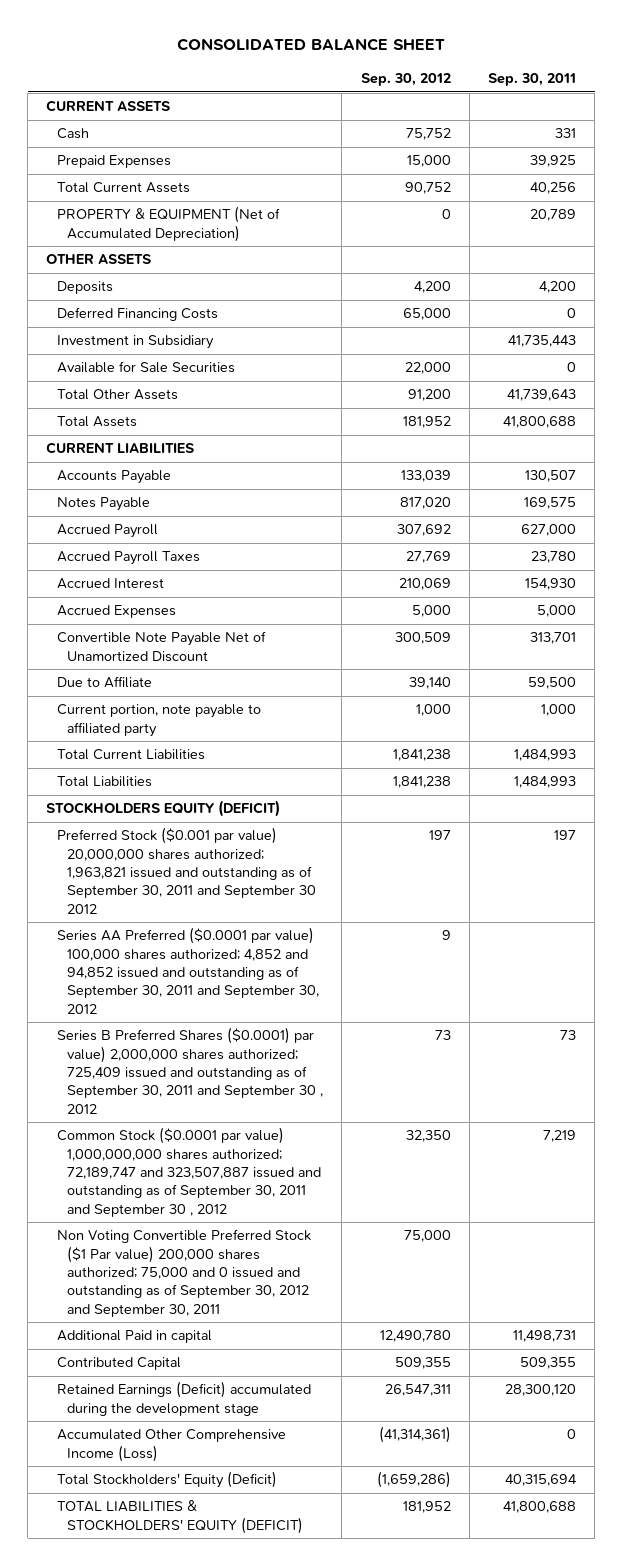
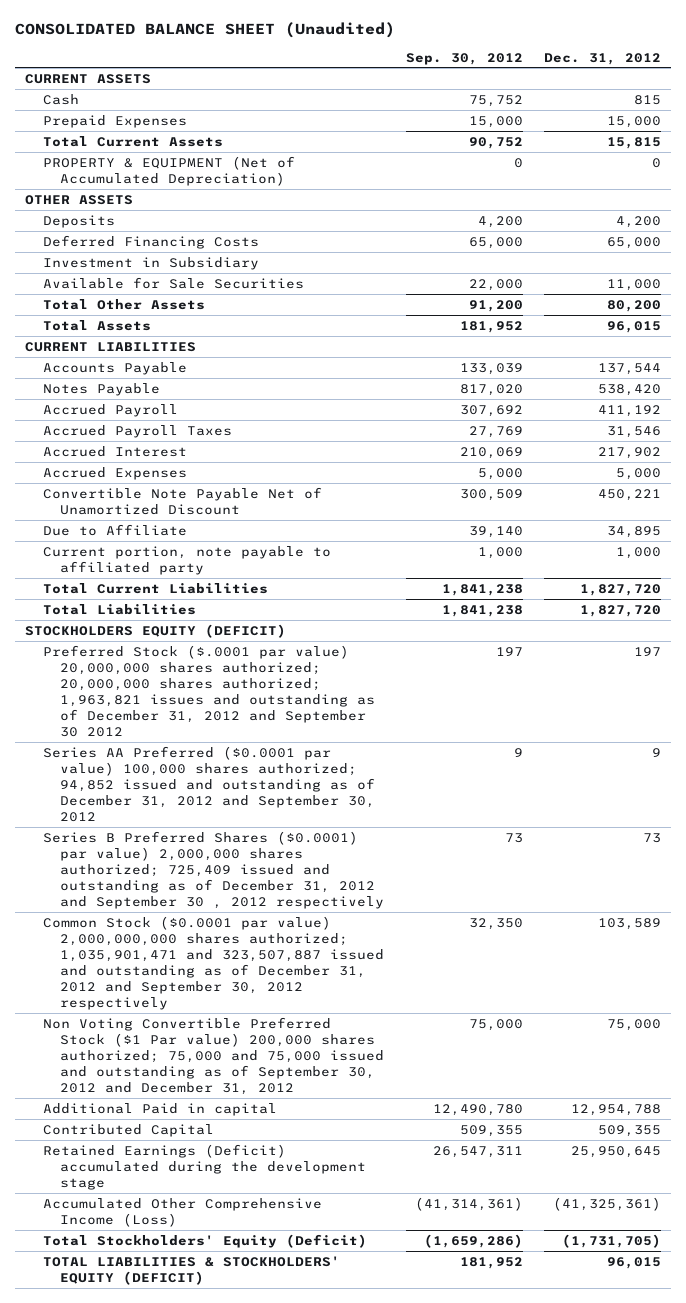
[177,38,446,52] CONSOLIDATED BALANCE SHEET -> [14,22,395,39] CONSOLIDATED BALANCE SHEET (Unaudited)
[488,72,577,86] Sep. 30, 2011 -> none
none -> [543,52,661,65] Dec. 31, 2012
[56,827,317,914] Preferred Stock ($0.001 par value) 20,000,000 shares authorized; 1,963,821 issued and outstanding as of September 30, 2011 and September 30 2012 -> [42,644,376,737] Preferred Stock ($.0001 par value) 20,000,000 shares authorized; 20,000,000 shares authorized; 1,963,821 issues and outstanding as of December 31, 2012 and September 30 2012
[56,927,320,1014] Series AA Preferred ($0.0001 par value) 100,000 shares authorized; 4,852 and 94,852 issued and outstanding as of September 30, 2011 and September 30, 2012 -> [42,745,376,822] Series AA Preferred ($0.0001 par value) 100,000 shares authorized; 94,852 issued and outstanding as of December 31, 2012 and September 30, 2012
[56,1027,324,1114] Series B Preferred Shares ($0.0001) par value) 2,000,000 shares authorized; 725,409 issued and outstanding as of September 30, 2011 and September 30 , 2012 -> [42,830,385,909] Series B Preferred Shares ($0.0001) par value) 2,000,000 shares authorized; 725,409 issued and outstanding as of December 31, 2012 and September 30 , 2012 respectively
[56,1127,322,1217] Common Stock ($0.0001 par value) 1,000,000,000 shares authorized; 72,189,747 and 323,507,887 issued and outstanding as of September 30, 2011 and September 30 , 2012 -> [42,915,385,1010] Common Stock ($0.0001 par value) 2,000,000,000 shares authorized; 1,035,901,471 and 323,507,887 issued and outstanding as of December 31, 2012 and September 30, 2012 respectively
[56,1229,311,1317] Non Voting Convertible Preferred Stock ($1 Par value) 200,000 shares authorized; 75,000 and 0 issued and outstanding as of September 30, 2012 and September 30, 2011 -> [42,1016,385,1095] Non Voting Convertible Preferred Stock ($1 Par value) 200,000 shares authorized; 75,000 and 75,000 issued and outstanding as of September 30, 2012 and December 31, 2012

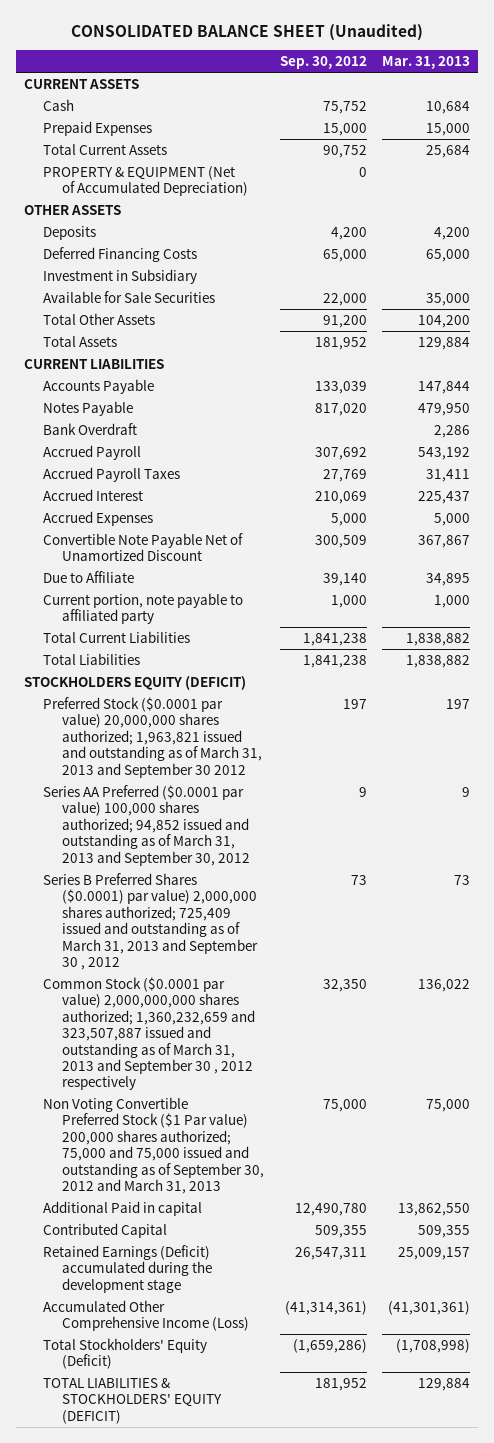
[543,52,661,65] Dec. 31, 2012 -> none
none -> [382,56,471,70] Mar. 31, 2013
none -> [42,422,137,435] Bank Overdraft
[42,644,376,737] Preferred Stock ($.0001 par value) 20,000,000 shares authorized; 20,000,000 shares authorized; 1,963,821 issues and outstanding as of December 31, 2012 and September 30 2012 -> [42,696,263,778] Preferred Stock ($0.0001 par value) 20,000,000 shares authorized; 1,963,821 issued and outstanding as of March 31, 2013 and September 30 2012
[42,745,376,822] Series AA Preferred ($0.0001 par value) 100,000 shares authorized; 94,852 issued and outstanding as of December 31, 2012 and September 30, 2012 -> [42,784,251,866] Series AA Preferred ($0.0001 par value) 100,000 shares authorized; 94,852 issued and outstanding as of March 31, 2013 and September 30, 2012
[42,830,385,909] Series B Preferred Shares ($0.0001) par value) 2,000,000 shares authorized; 725,409 issued and outstanding as of December 31, 2012 and September 30 , 2012 respectively -> [42,872,259,970] Series B Preferred Shares ($0.0001) par value) 2,000,000 shares authorized; 725,409 issued and outstanding as of March 31, 2013 and September 30 , 2012
[42,915,385,1010] Common Stock ($0.0001 par value) 2,000,000,000 shares authorized; 1,035,901,471 and 323,507,887 issued and outstanding as of December 31, 2012 and September 30, 2012 respectively -> [42,976,256,1091] Common Stock ($0.0001 par value) 2,000,000,000 shares authorized; 1,360,232,659 and 323,507,887 issued and outstanding as of March 31, 2013 and September 30 , 2012 respectively
[42,1016,385,1095] Non Voting Convertible Preferred Stock ($1 Par value) 200,000 shares authorized; 75,000 and 75,000 issued and outstanding as of September 30, 2012 and December 31, 2012 -> [42,1096,265,1194] Non Voting Convertible Preferred Stock ($1 Par value) 200,000 shares authorized; 75,000 and 75,000 issued and outstanding as of September 30, 2012 and March 31, 2013

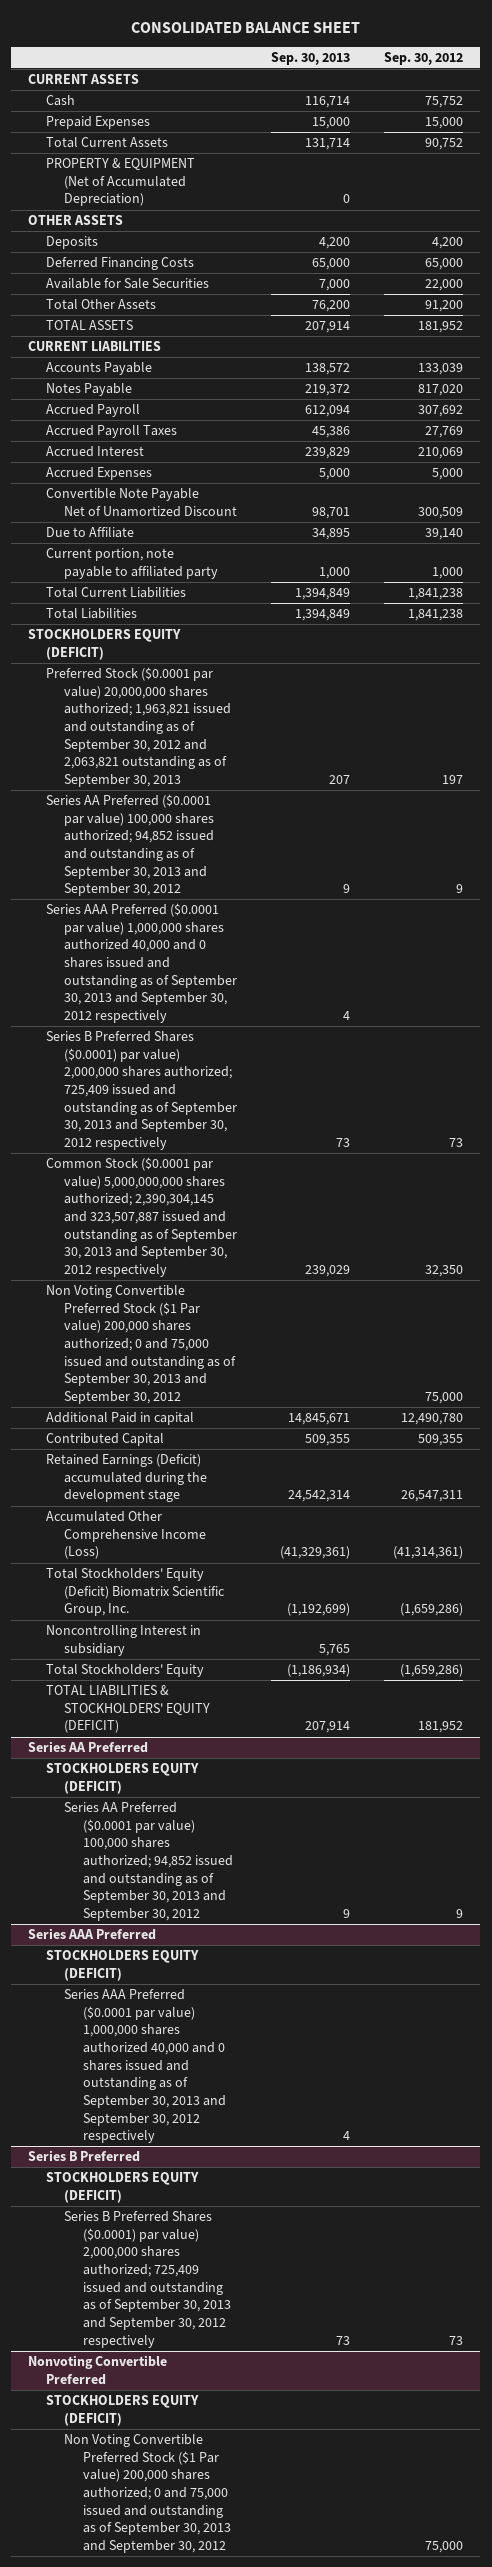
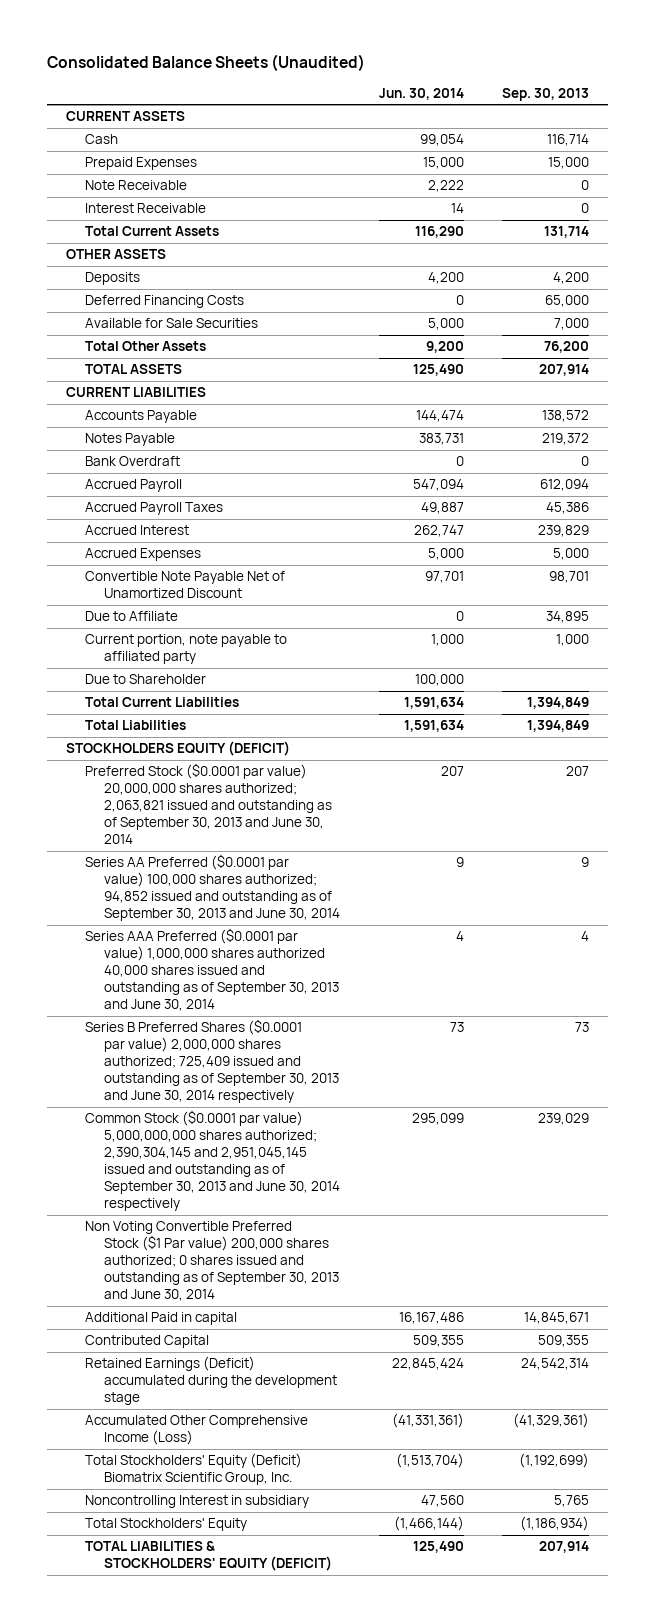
[130,21,360,33] CONSOLIDATED BALANCE SHEET -> [47,54,366,72] Consolidated Balance Sheets (Unaudited)
[384,51,464,65] Sep. 30, 2012 -> none
none -> [378,88,464,101] Jun. 30, 2014
none -> [85,180,188,191] Note Receivable
none -> [85,203,207,214] Interest Receivable
[46,158,196,207] PROPERTY & EQUIPMENT (Net of Accumulated Depreciation) -> none
none -> [85,456,181,467] Bank Overdraft
none -> [85,674,207,685] Due to Shareholder
[46,667,232,788] Preferred Stock ($0.0001 par value) 20,000,000 shares authorized; 1,963,821 issued and outstanding as of September 30, 2012 and 2,063,821 outstanding as of September 30, 2013 -> [85,763,333,845] Preferred Stock ($0.0001 par value) 20,000,000 shares authorized; 2,063,821 issued and outstanding as of September 30, 2013 and June 30, 2014
[46,794,215,897] Series AA Preferred ($0.0001 par value) 100,000 shares authorized; 94,852 issued and outstanding as of September 30, 2013 and September 30, 2012 -> [85,854,341,922] Series AA Preferred ($0.0001 par value) 100,000 shares authorized; 94,852 issued and outstanding as of September 30, 2013 and June 30, 2014
[46,903,238,1024] Series AAA Preferred ($0.0001 par value) 1,000,000 shares authorized 40,000 and 0 shares issued and outstanding as of September 30, 2013 and September 30, 2012 respectively -> [85,928,340,1012] Series AAA Preferred ($0.0001 par value) 1,000,000 shares authorized 40,000 shares issued and outstanding as of September 30, 2013 and June 30, 2014
[46,1031,238,1151] Series B Preferred Shares ($0.0001) par value) 2,000,000 shares authorized; 725,409 issued and outstanding as of September 30, 2013 and September 30, 2012 respectively -> [85,1019,340,1104] Series B Preferred Shares ($0.0001 par value) 2,000,000 shares authorized; 725,409 issued and outstanding as of September 30, 2013 and June 30, 2014 respectively
[46,1157,238,1278] Common Stock ($0.0001 par value) 5,000,000,000 shares authorized; 2,390,304,145 and 323,507,887 issued and outstanding as of September 30, 2013 and September 30, 2012 respectively -> [85,1110,341,1212] Common Stock ($0.0001 par value) 5,000,000,000 shares authorized; 2,390,304,145 and 2,951,045,145 issued and outstanding as of September 30, 2013 and June 30, 2014 respectively
[46,1285,237,1405] Non Voting Convertible Preferred Stock ($1 Par value) 200,000 shares authorized; 0 and 75,000 issued and outstanding as of September 30, 2013 and September 30, 2012 -> [85,1221,340,1302] Non Voting Convertible Preferred Stock ($1 Par value) 200,000 shares authorized; 0 shares issued and outstanding as of September 30, 2013 and June 30, 2014
[28,1741,149,1754] Series AA Preferred -> none
[46,1763,200,1794] STOCKHOLDERS EQUITY (DEFICIT) -> none
[64,1802,233,1922] Series AA Preferred ($0.0001 par value) 100,000 shares authorized; 94,852 issued and outstanding as of September 30, 2013 and September 30, 2012 -> none
[28,1928,157,1941] Series AAA Preferred -> none
[46,1950,200,1981] STOCKHOLDERS EQUITY (DEFICIT) -> none
[64,1989,226,2144] Series AAA Preferred ($0.0001 par value) 1,000,000 shares authorized 40,000 and 0 shares issued and outstanding as of September 30, 2013 and September 30, 2012 respectively -> none
[28,2150,141,2163] Series B Preferred -> none
[46,2172,200,2203] STOCKHOLDERS EQUITY (DEFICIT) -> none
[64,2211,231,2348] Series B Preferred Shares ($0.0001) par value) 2,000,000 shares authorized; 725,409 issued and outstanding as of September 30, 2013 and September 30, 2012 respectively -> none
[28,2355,168,2385] Nonvoting Convertible Preferred -> none
[46,2395,200,2426] STOCKHOLDERS EQUITY (DEFICIT) -> none
[64,2434,231,2554] Non Voting Convertible Preferred Stock ($1 Par value) 200,000 shares authorized; 0 and 75,000 issued and outstanding as of September 30, 2013 and September 30, 2012 -> none

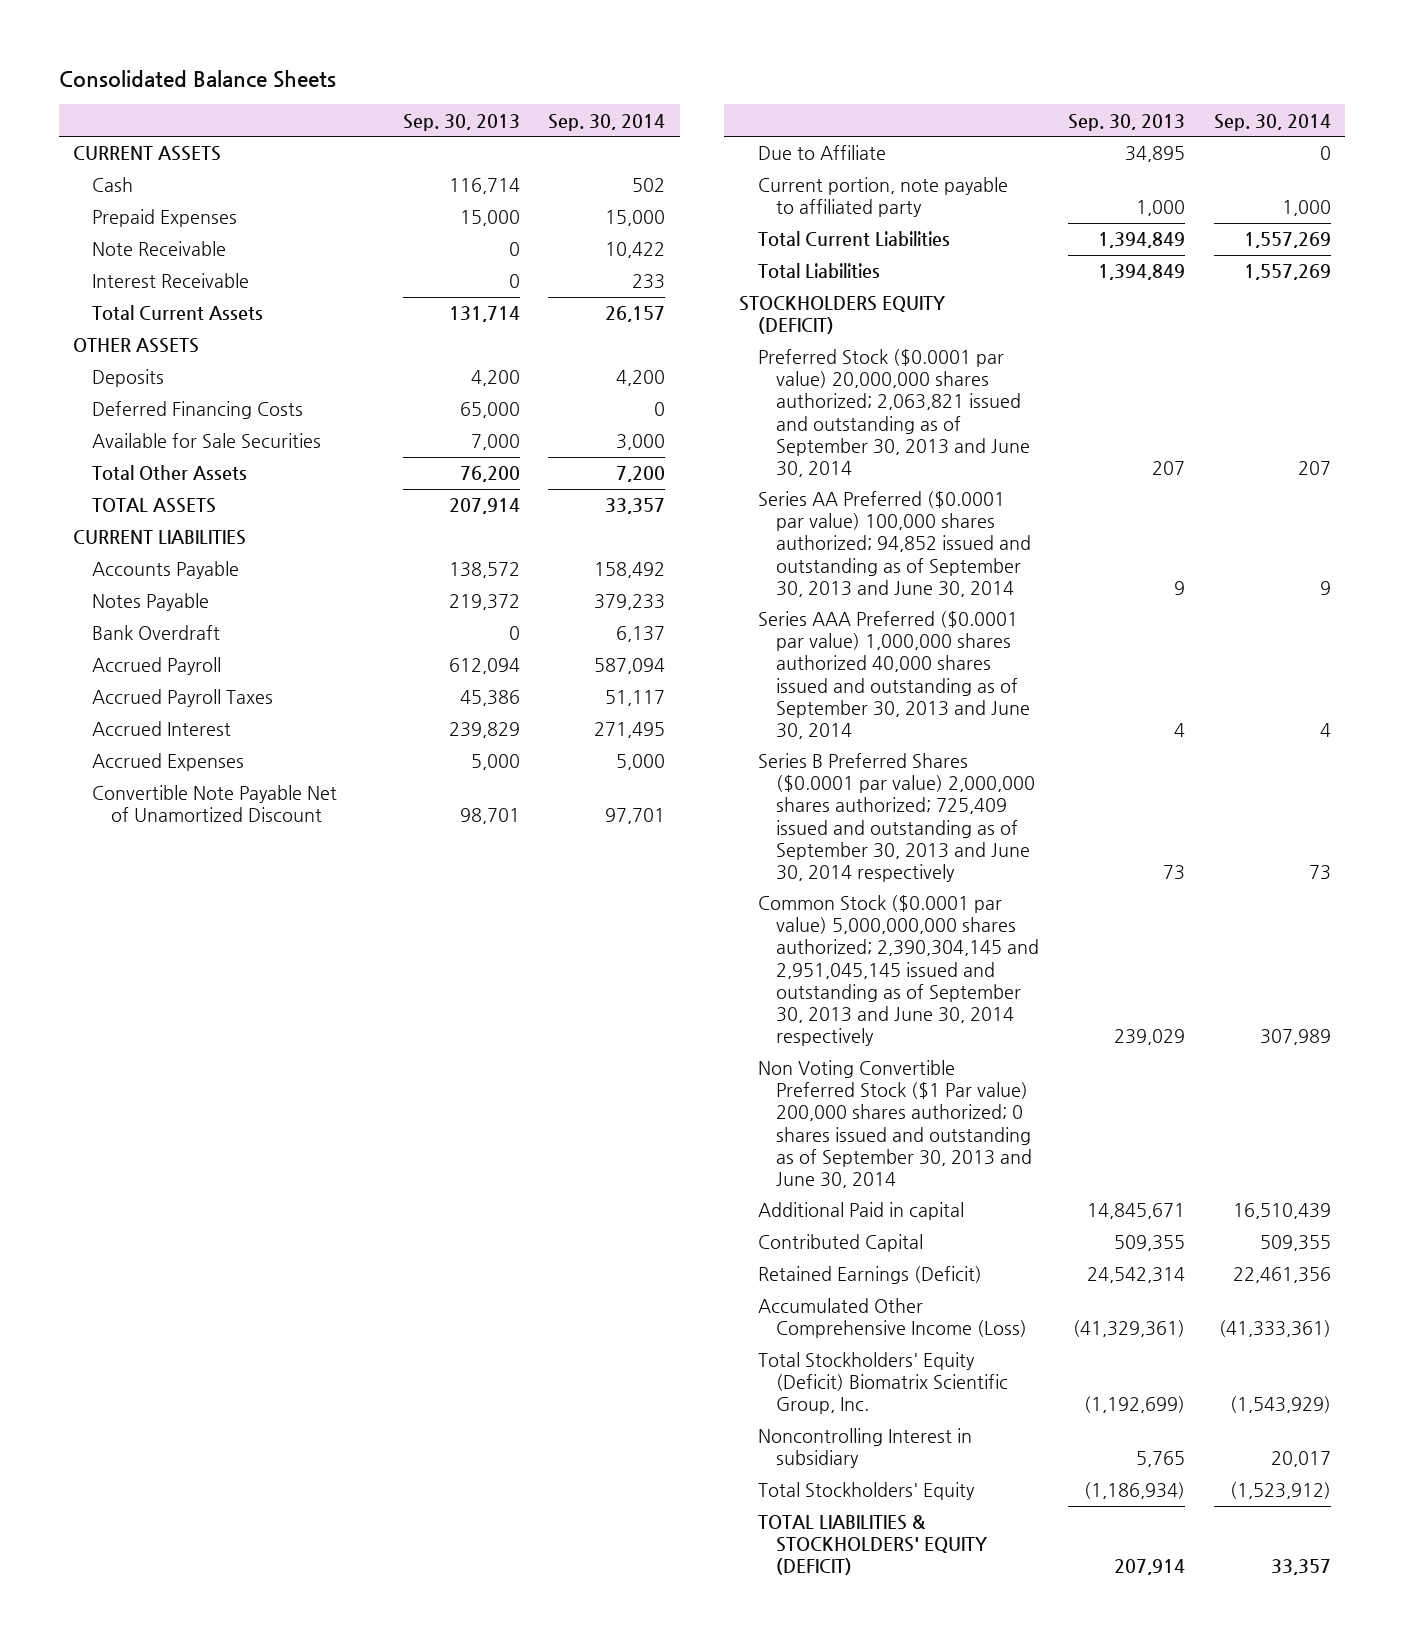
[47,54,366,72] Consolidated Balance Sheets (Unaudited) -> [58,70,336,89] Consolidated Balance Sheets
[378,88,464,101] Jun. 30, 2014 -> none
none -> [548,113,666,131] Sep. 30, 2014
[85,674,207,685] Due to Shareholder -> none
[85,1356,338,1406] Retained Earnings (Deficit) accumulated during the development stage -> [757,1266,982,1285] Retained Earnings (Deficit)

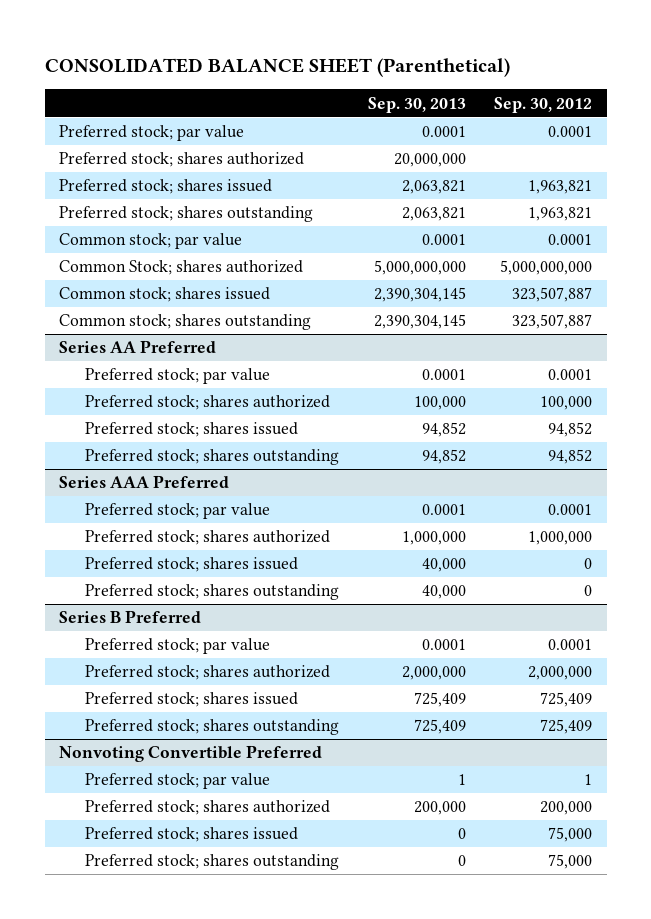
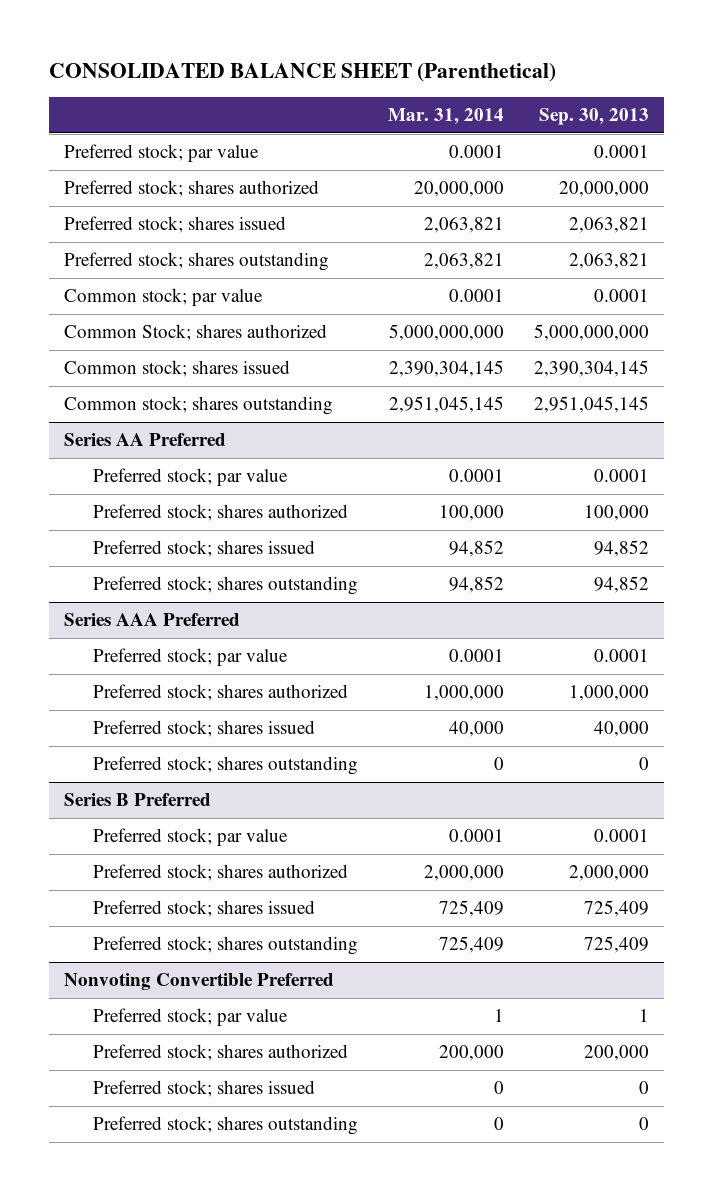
[494,96,593,113] Sep. 30, 2012 -> none
none -> [387,107,504,125] Mar. 31, 2014
[373,314,466,330] 2,390,304,145 -> [533,396,649,414] 2,951,045,145
[421,585,466,600] 40,000 -> [638,757,649,771] 0

